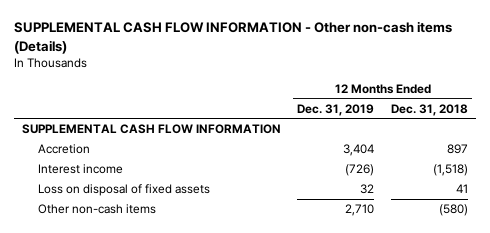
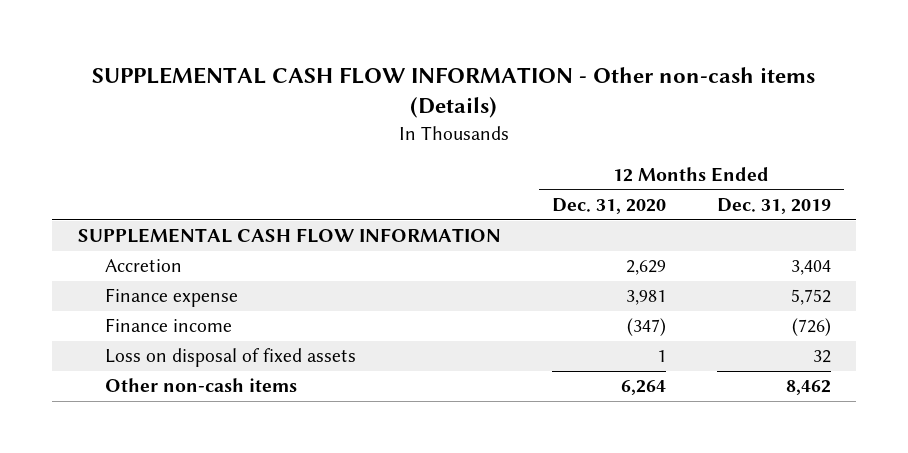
[390,103,468,116] Dec. 31, 2018 -> none
none -> [551,197,666,214] Dec. 31, 2020
none -> [105,288,239,308] Finance expense
[37,164,123,175] Interest income -> [105,318,233,333] Finance income
[345,204,375,217] 2,710 -> [785,380,831,396] 8,462

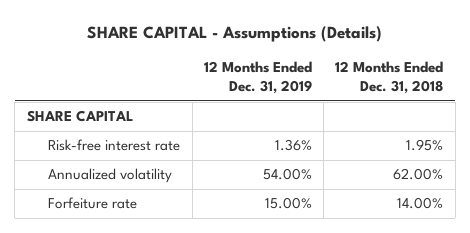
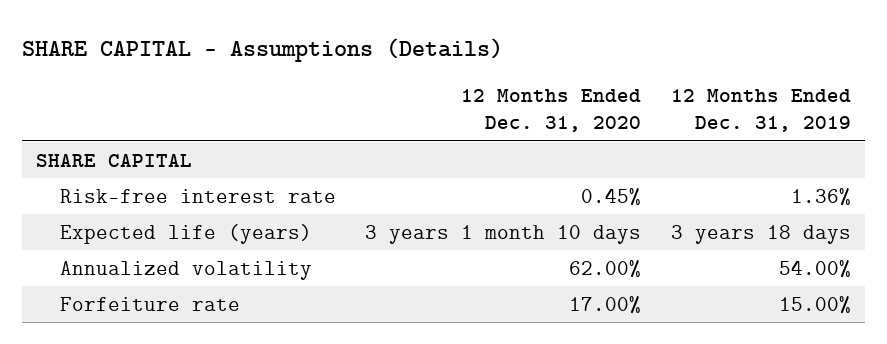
[335,61,444,95] 12 Months Ended Dec. 31, 2018 -> none
none -> [461,89,642,133] 12 Months Ended Dec. 31, 2020
none -> [59,223,312,244] Expected life (years)

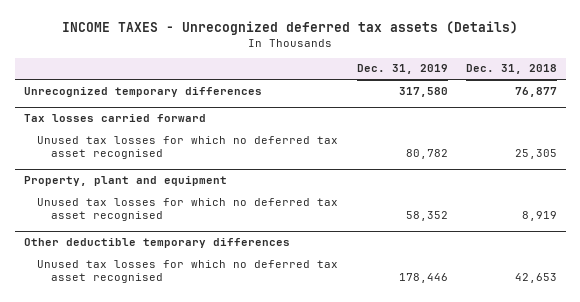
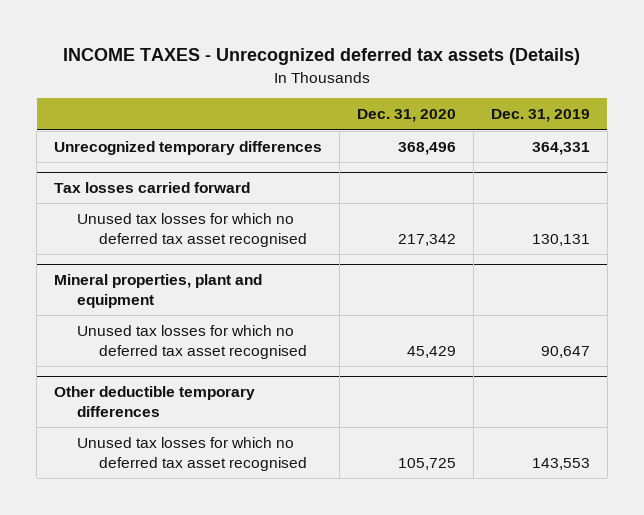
[465,64,557,75] Dec. 31, 2018 -> none
none -> [357,109,457,123] Dec. 31, 2020
[398,86,448,97] 317,580 -> [531,142,590,156] 364,331
[405,148,448,159] 80,782 -> [531,234,590,247] 130,131
[23,176,227,187] Property, plant and equipment -> [54,274,263,309] Mineral properties, plant and equipment
[405,210,448,221] 58,352 -> [540,346,590,359] 90,647
[398,272,448,283] 178,446 -> [531,458,590,471] 143,553

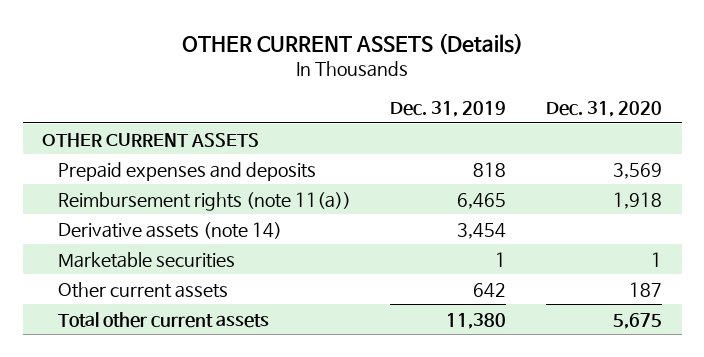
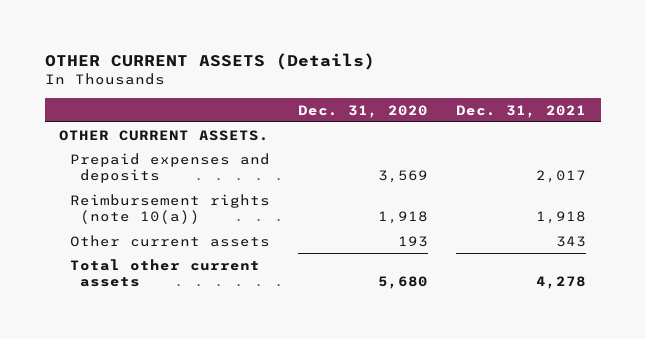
[390,101,507,118] Dec. 31, 2019 -> none
none -> [456,104,587,118] Dec. 31, 2021
[42,132,260,147] OTHER CURRENT ASSETS -> [59,129,270,141] OTHER CURRENT ASSETS.
[57,221,282,239] Derivative assets (note 14) -> none
[57,251,235,268] Marketable securities -> none
[57,191,351,211] Reimbursement rights (note 11(a)) -> [69,193,270,225] Reimbursement rights (note 10(a))
[629,281,663,297] 187 -> [397,235,428,247] 193
[613,312,663,329] 5,675 -> [377,276,428,290] 5,680

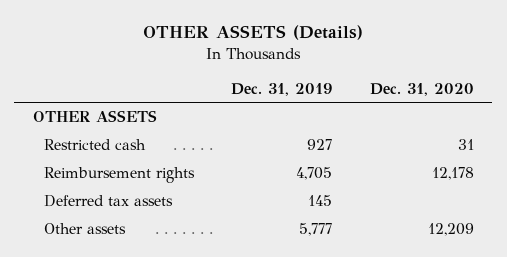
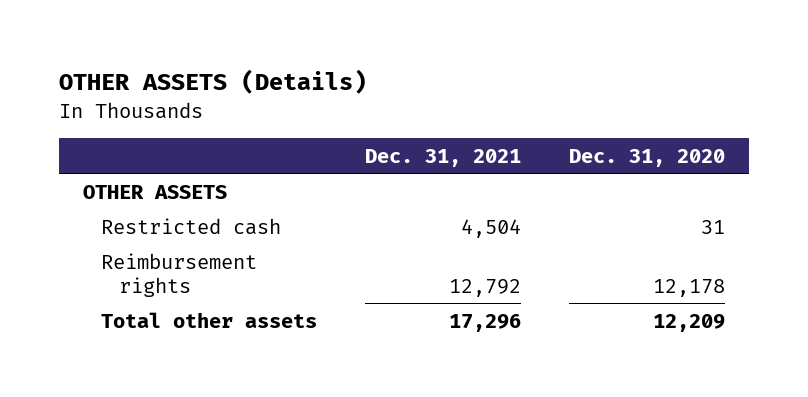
[231,82,333,96] Dec. 31, 2019 -> none
none -> [365,148,522,167] Dec. 31, 2021
[44,195,174,208] Deferred tax assets -> none
[44,223,127,235] Other assets -> [100,311,317,328] Total other assets

